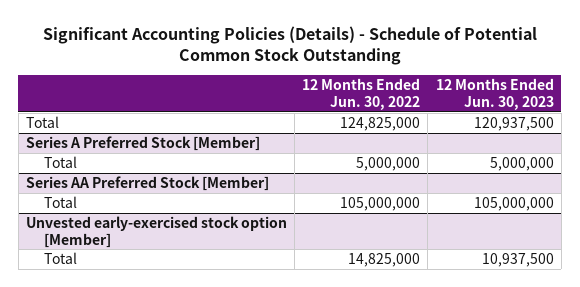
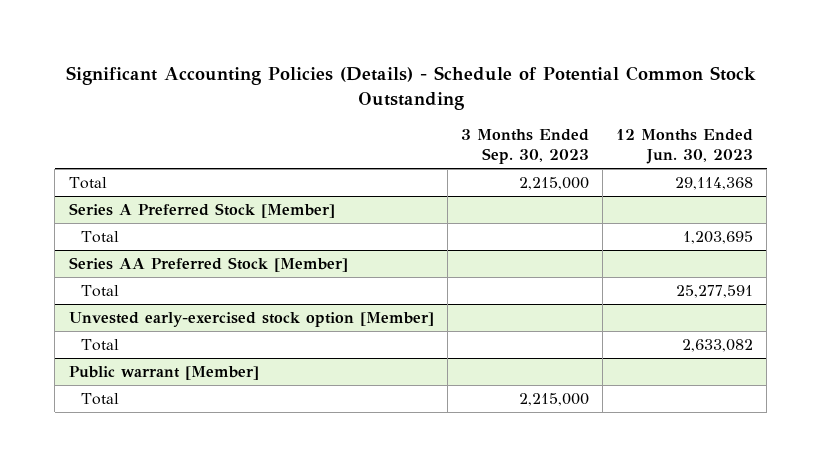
[302,78,421,110] 12 Months Ended Jun. 30, 2022 -> none
none -> [460,128,589,165] 3 Months Ended Sep. 30, 2023
[473,117,554,132] 120,937,500 -> [675,177,754,191] 29,114,368
[489,157,554,172] 5,000,000 -> [683,231,754,245] 1,203,695
[473,197,554,212] 105,000,000 -> [676,285,754,299] 25,277,591
[481,253,554,268] 10,937,500 -> [682,339,754,353] 2,633,082
none -> [68,366,259,381] Public warrant [Member]
none -> [81,393,120,406] Total

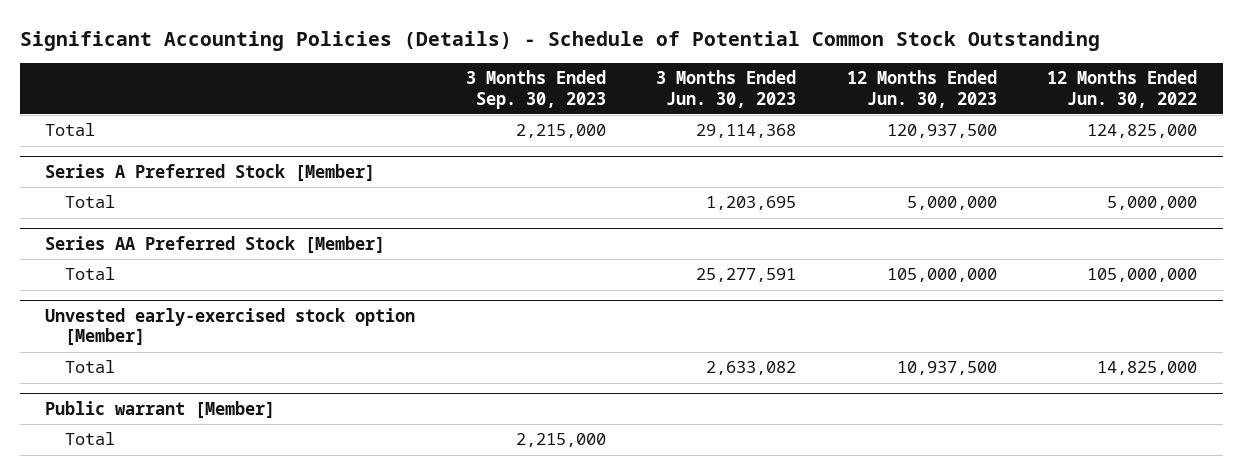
none -> [656,70,797,108] 3 Months Ended Jun. 30, 2023
none -> [1047,70,1198,108] 12 Months Ended Jun. 30, 2022
[675,177,754,191] 29,114,368 -> [886,124,997,139] 120,937,500
[683,231,754,245] 1,203,695 -> [906,196,997,211] 5,000,000
[676,285,754,299] 25,277,591 -> [886,268,997,283] 105,000,000
[682,339,754,353] 2,633,082 -> [896,361,997,376] 10,937,500

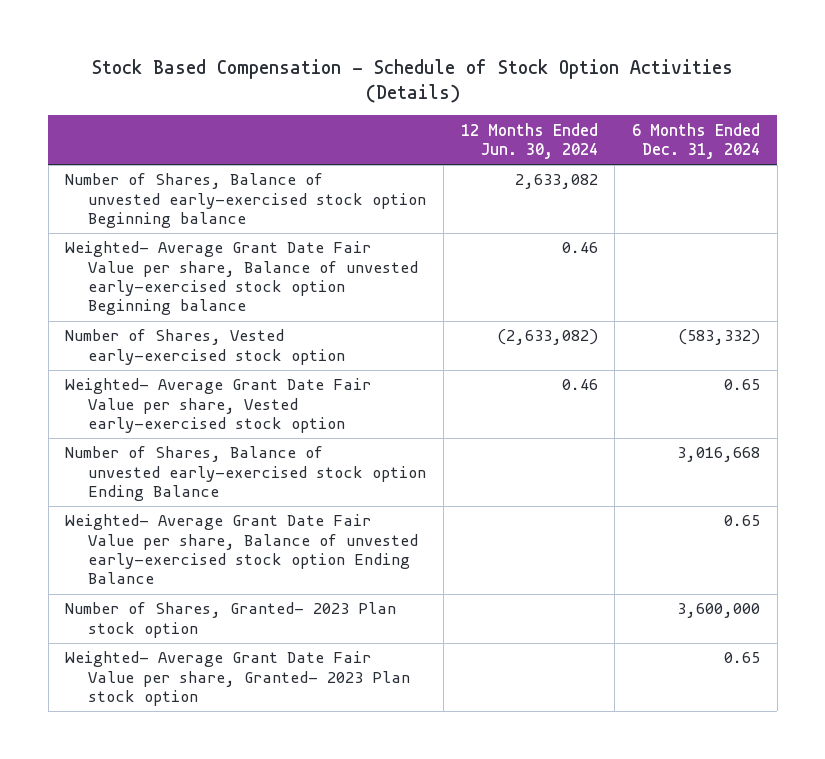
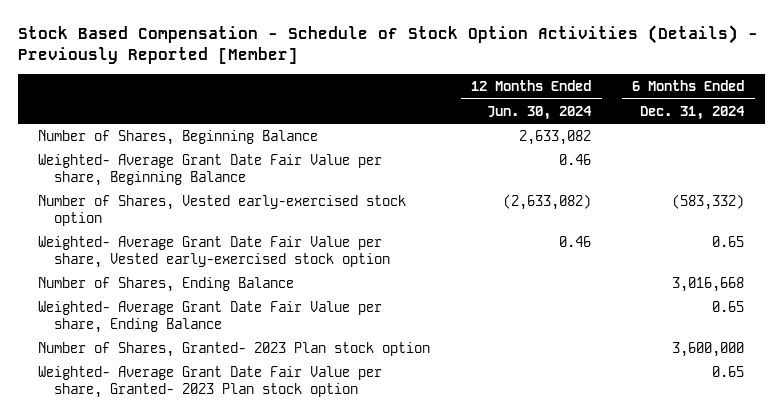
[91,58,733,103] Stock Based Compensation - Schedule of Stock Option Activities (Details) -> [17,25,758,65] Stock Based Compensation - Schedule of Stock Option Activities (Details) - Previously Reported [Member]
[65,173,427,229] Number of Shares, Balance of unvested early-exercised stock option Beginning balance -> [38,130,319,146] Number of Shares, Beginning Balance
[65,241,419,316] Weighted- Average Grant Date Fair Value per share, Balance of unvested early-exercised stock option Beginning balance -> [38,154,383,186] Weighted- Average Grant Date Fair Value per share, Beginning Balance
[65,446,427,502] Number of Shares, Balance of unvested early-exercised stock option Ending Balance -> [38,277,295,293] Number of Shares, Ending Balance
[65,514,419,585] Weighted- Average Grant Date Fair Value per share, Balance of unvested early-exercised stock option Ending Balance -> [38,301,383,333] Weighted- Average Grant Date Fair Value per share, Ending Balance

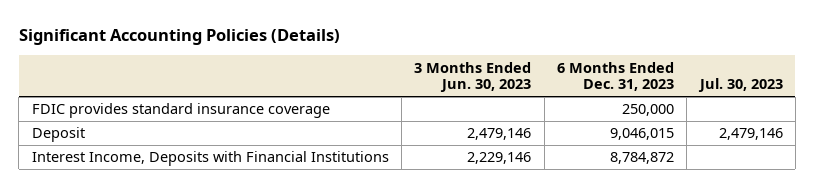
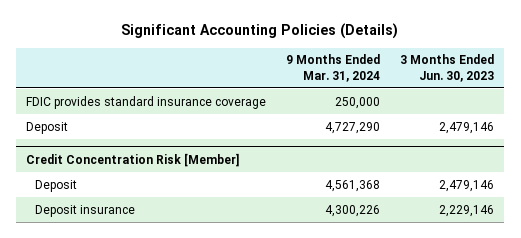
[556,61,674,92] 6 Months Ended Dec. 31, 2023 -> none
[697,78,783,93] Jul. 30, 2023 -> none
none -> [286,54,381,82] 9 Months Ended Mar. 31, 2024
none -> [26,152,241,167] Credit Concentration Risk [Member]
none -> [35,179,78,192] Deposit
[31,151,389,167] Interest Income, Deposits with Financial Institutions -> [35,204,136,217] Deposit insurance

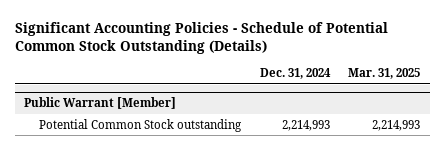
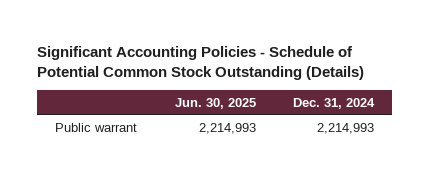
[348,68,421,80] Mar. 31, 2025 -> none
none -> [174,97,256,109] Jun. 30, 2025
[23,97,176,110] Public Warrant [Member] -> none
[39,118,243,132] Potential Common Stock outstanding -> [55,122,138,132] Public warrant

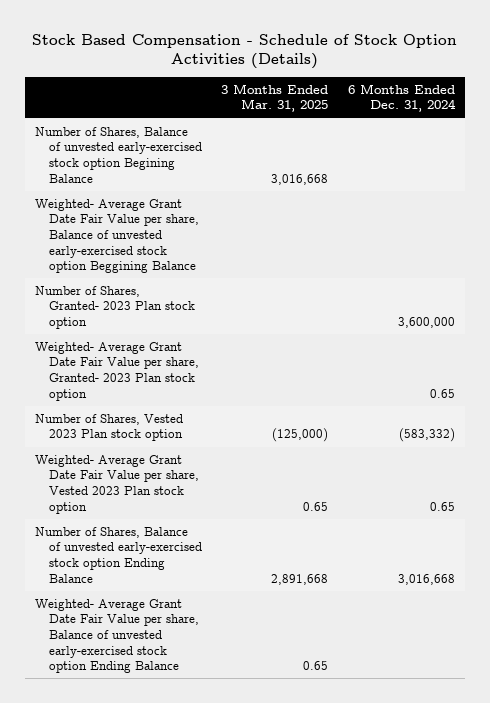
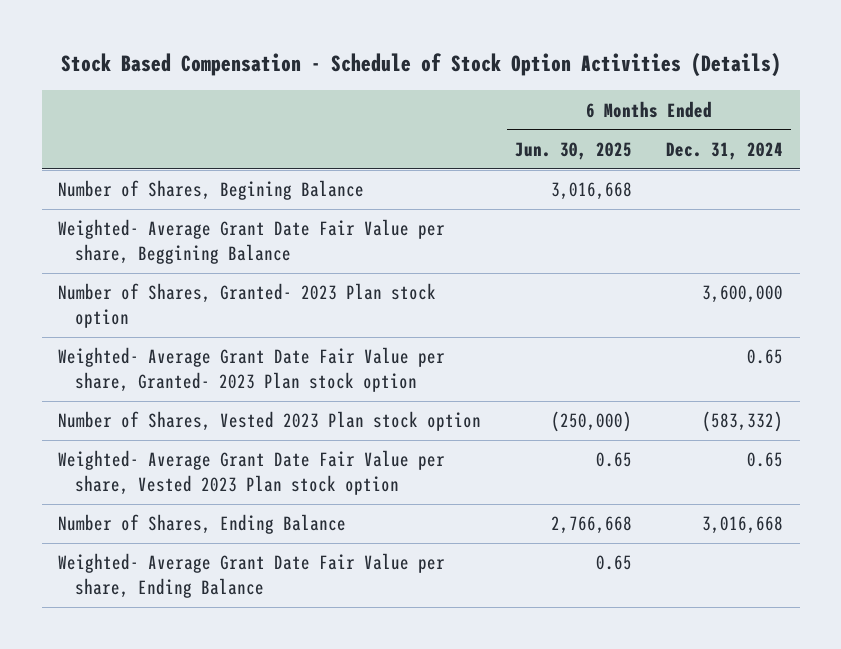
[221,83,329,113] 3 Months Ended Mar. 31, 2025 -> none
none -> [515,141,633,160] Jun. 30, 2025
[34,126,202,183] Number of Shares, Balance of unvested early-exercised stock option Begining Balance -> [58,180,365,201] Number of Shares, Begining Balance
[34,198,199,274] Weighted- Average Grant Date Fair Value per share, Balance of unvested early-exercised stock option Beggining Balance -> [58,219,446,264] Weighted- Average Grant Date Fair Value per share, Beggining Balance
[34,526,202,583] Number of Shares, Balance of unvested early-exercised stock option Ending Balance -> [58,514,347,535] Number of Shares, Ending Balance
[34,598,199,674] Weighted- Average Grant Date Fair Value per share, Balance of unvested early-exercised stock option Ending Balance -> [58,553,446,598] Weighted- Average Grant Date Fair Value per share, Ending Balance

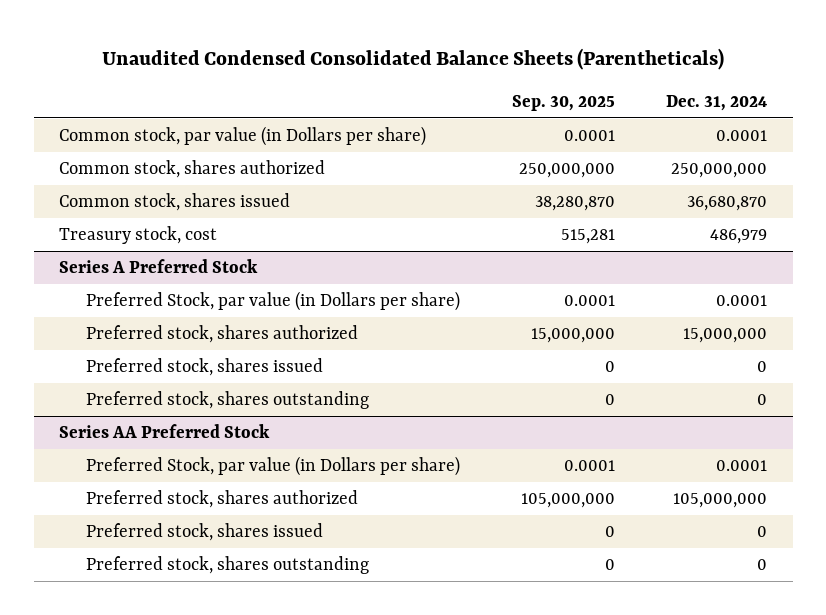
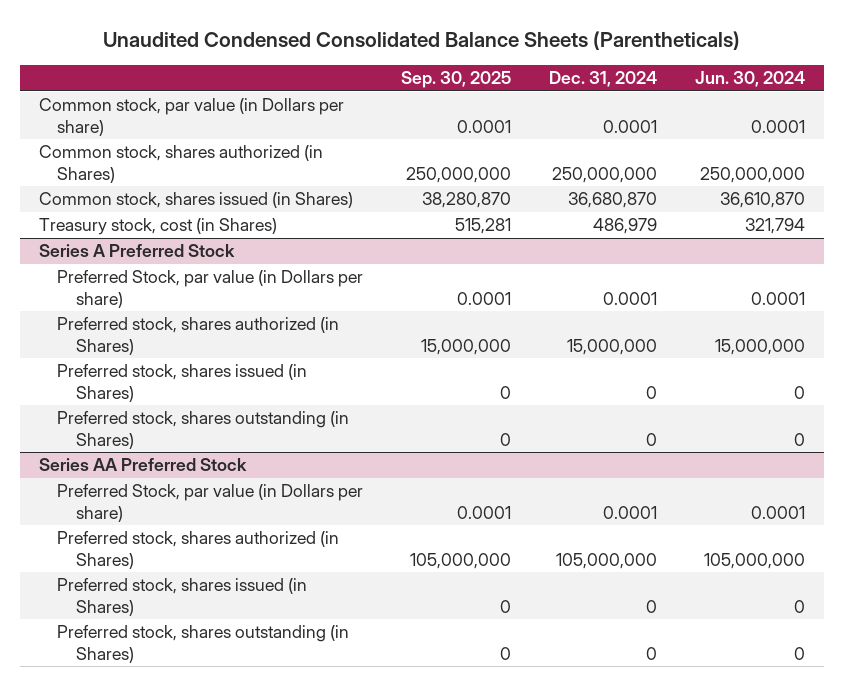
none -> [695,71,806,88] Jun. 30, 2024
[59,160,326,179] Common stock, shares authorized -> [38,145,323,183] Common stock, shares authorized (in Shares)
[59,193,291,212] Common stock, shares issued -> [38,192,353,209] Common stock, shares issued (in Shares)
[59,226,218,245] Treasury stock, cost -> [38,218,277,236] Treasury stock, cost (in Shares)
[86,325,359,344] Preferred stock, shares authorized -> [57,317,340,355] Preferred stock, shares authorized (in Shares)
[86,358,324,377] Preferred stock, shares issued -> [57,364,308,402] Preferred stock, shares issued (in Shares)
[86,391,370,410] Preferred stock, shares outstanding -> [57,411,350,449] Preferred stock, shares outstanding (in Shares)
[86,490,359,509] Preferred stock, shares authorized -> [57,531,340,569] Preferred stock, shares authorized (in Shares)
[86,523,324,542] Preferred stock, shares issued -> [57,578,308,616] Preferred stock, shares issued (in Shares)
[86,556,370,575] Preferred stock, shares outstanding -> [57,625,350,663] Preferred stock, shares outstanding (in Shares)

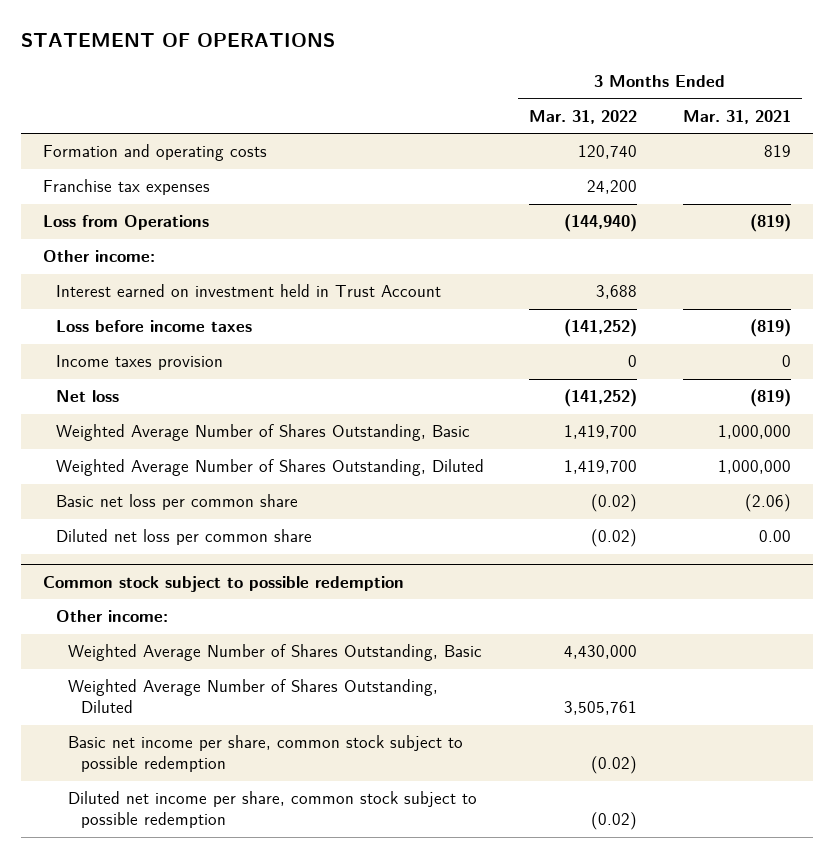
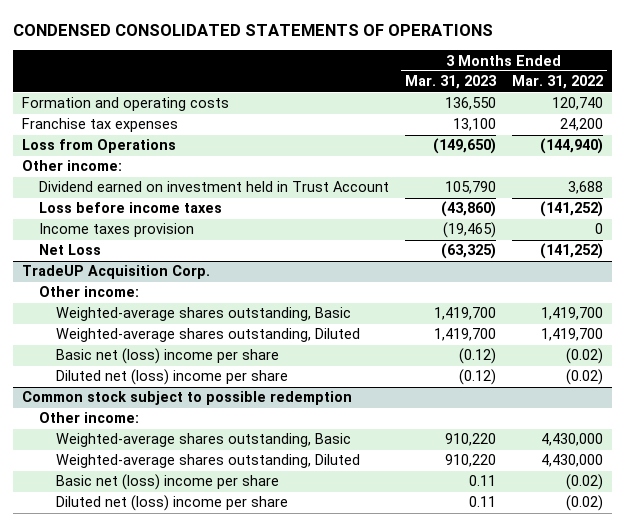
[20,32,335,47] STATEMENT OF OPERATIONS -> [13,23,494,36] CONDENSED CONSOLIDATED STATEMENTS OF OPERATIONS
[682,109,791,124] Mar. 31, 2021 -> none
none -> [405,75,498,90] Mar. 31, 2023
[55,284,441,298] Interest earned on investment held in Trust Account -> [38,181,389,193] Dividend earned on investment held in Trust Account
[55,390,119,403] Net loss -> [38,244,101,256] Net Loss
none -> [21,265,210,280] TradeUP Acquisition Corp.
none -> [38,286,139,298] Other income:
[55,424,470,442] Weighted Average Number of Shares Outstanding, Basic -> [55,307,351,322] Weighted-average shares outstanding, Basic
[55,459,484,477] Weighted Average Number of Shares Outstanding, Diluted -> [55,328,360,343] Weighted-average shares outstanding, Diluted
[55,494,298,511] Basic net loss per common share -> [55,348,279,365] Basic net (loss) income per share
[55,529,312,546] Diluted net loss per common share -> [55,369,288,386] Diluted net (loss) income per share
[68,735,464,773] Basic net income per share, common stock subject to possible redemption -> none
[68,791,478,829] Diluted net income per share, common stock subject to possible redemption -> none
[68,644,483,662] Weighted Average Number of Shares Outstanding, Basic -> [55,433,351,448] Weighted-average shares outstanding, Basic
[68,679,439,714] Weighted Average Number of Shares Outstanding, Diluted -> [55,454,360,469] Weighted-average shares outstanding, Diluted
[564,701,638,716] 3,505,761 -> [541,454,604,468] 4,430,000
none -> [55,474,279,491] Basic net (loss) income per share
none -> [55,495,288,512] Diluted net (loss) income per share

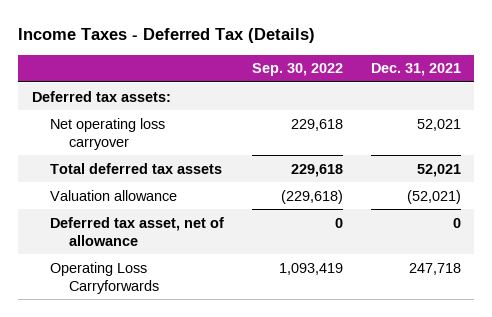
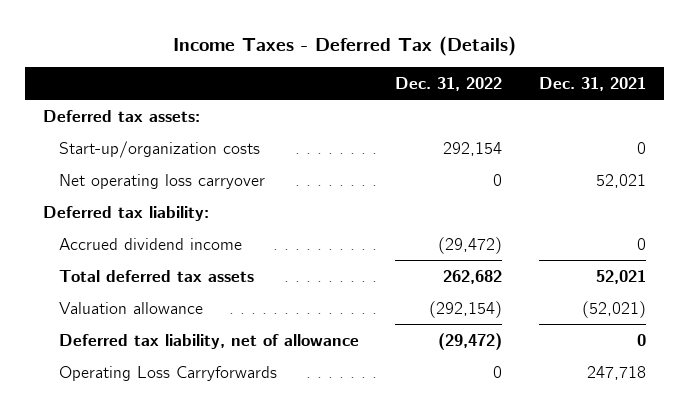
[252,63,344,77] Sep. 30, 2022 -> none
none -> [395,76,503,91] Dec. 31, 2022
none -> [59,140,261,158] Start-up/organization costs
none -> [43,205,210,221] Deferred tax liability:
none -> [59,237,243,250] Accrued dividend income
[50,216,225,246] Deferred tax asset, net of allowance -> [59,333,360,349] Deferred tax liability, net of allowance

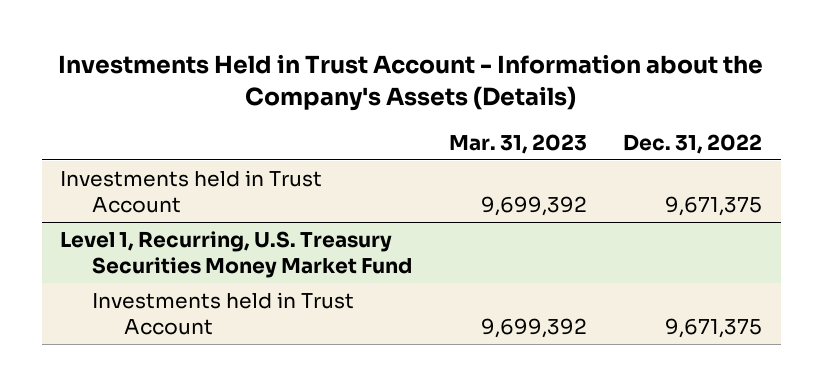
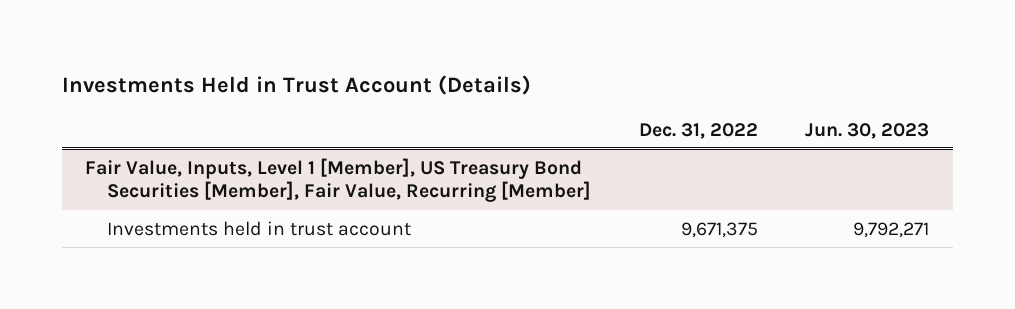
[58,54,764,111] Investments Held in Trust Account - Information about the Company's Assets (Details) -> [61,74,531,95] Investments Held in Trust Account (Details)
[448,133,587,154] Mar. 31, 2023 -> none
none -> [805,122,930,139] Jun. 30, 2023
[60,230,412,278] Level 1, Recurring, U.S. Treasury Securities Money Market Fund -> none
[91,291,354,335] Investments held in Trust Account -> none
none -> [85,157,591,203] Fair Value, Inputs, Level 1 [Member], US Treasury Bond Securities [Member], Fair Value, Recurring [Member]
[60,169,323,213] Investments held in Trust Account -> [106,220,411,236] Investments held in trust account

